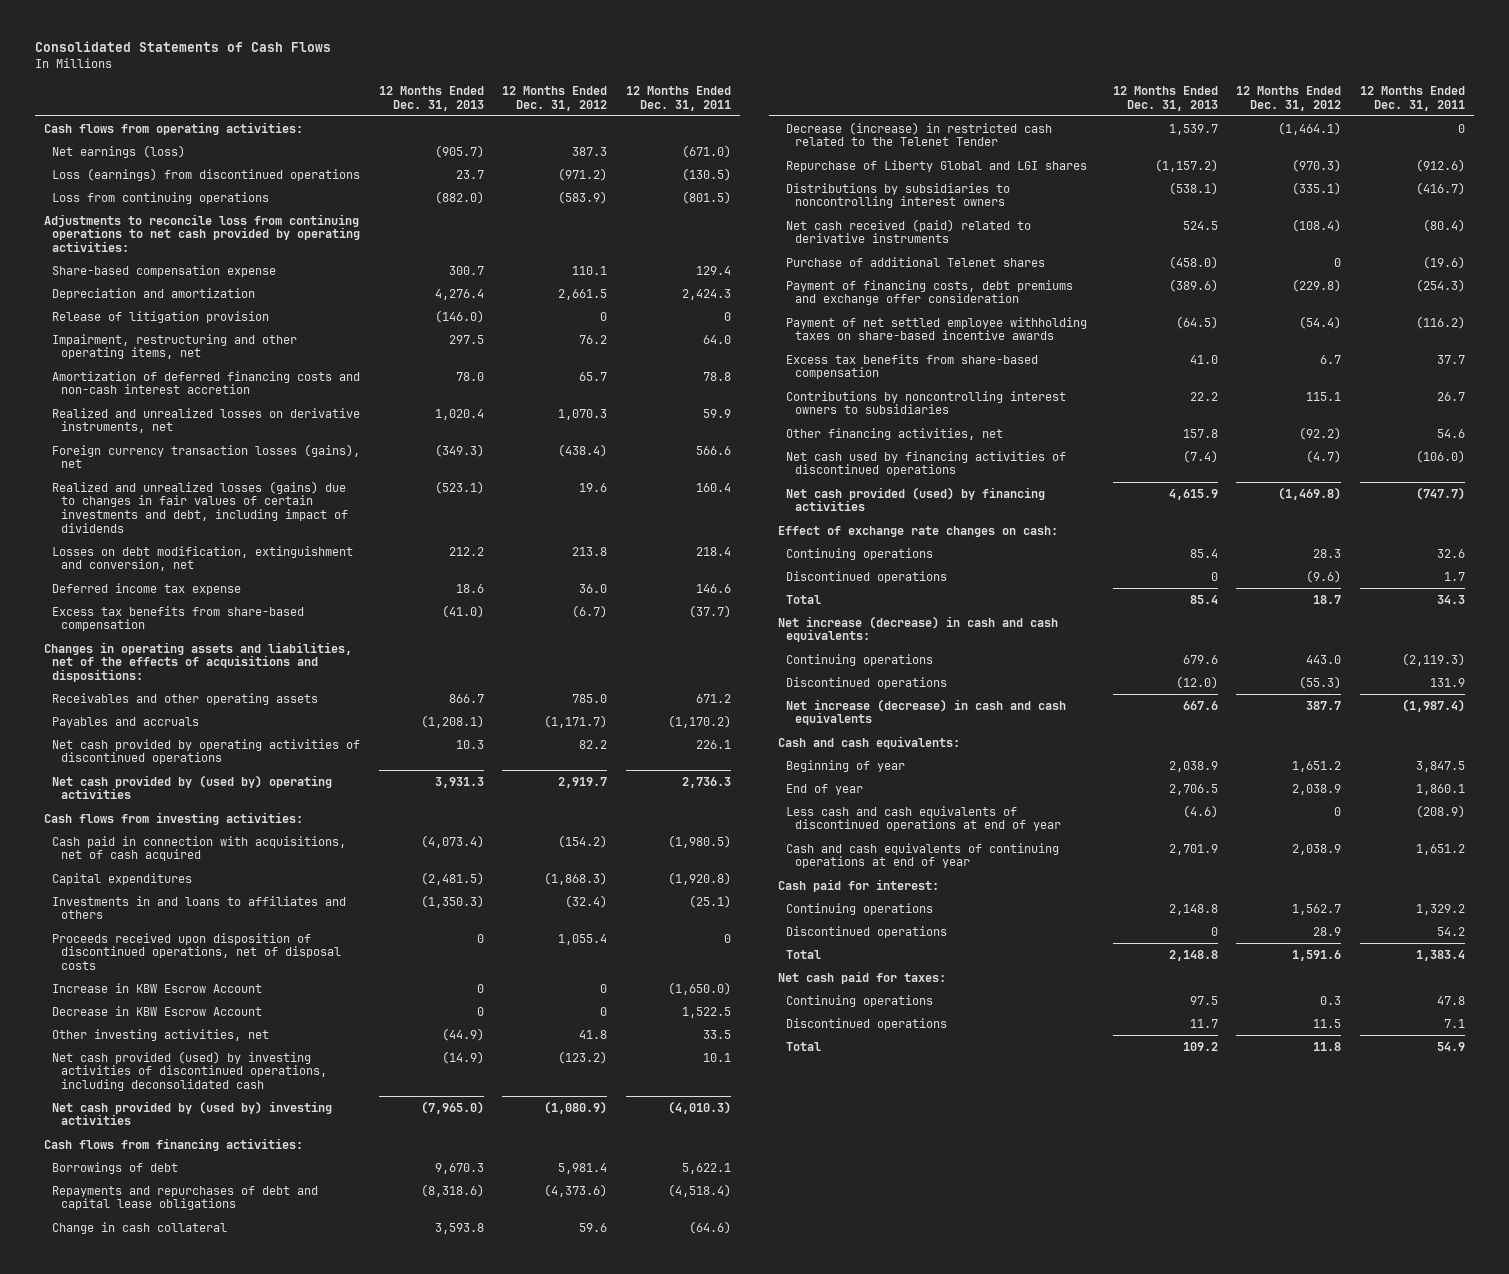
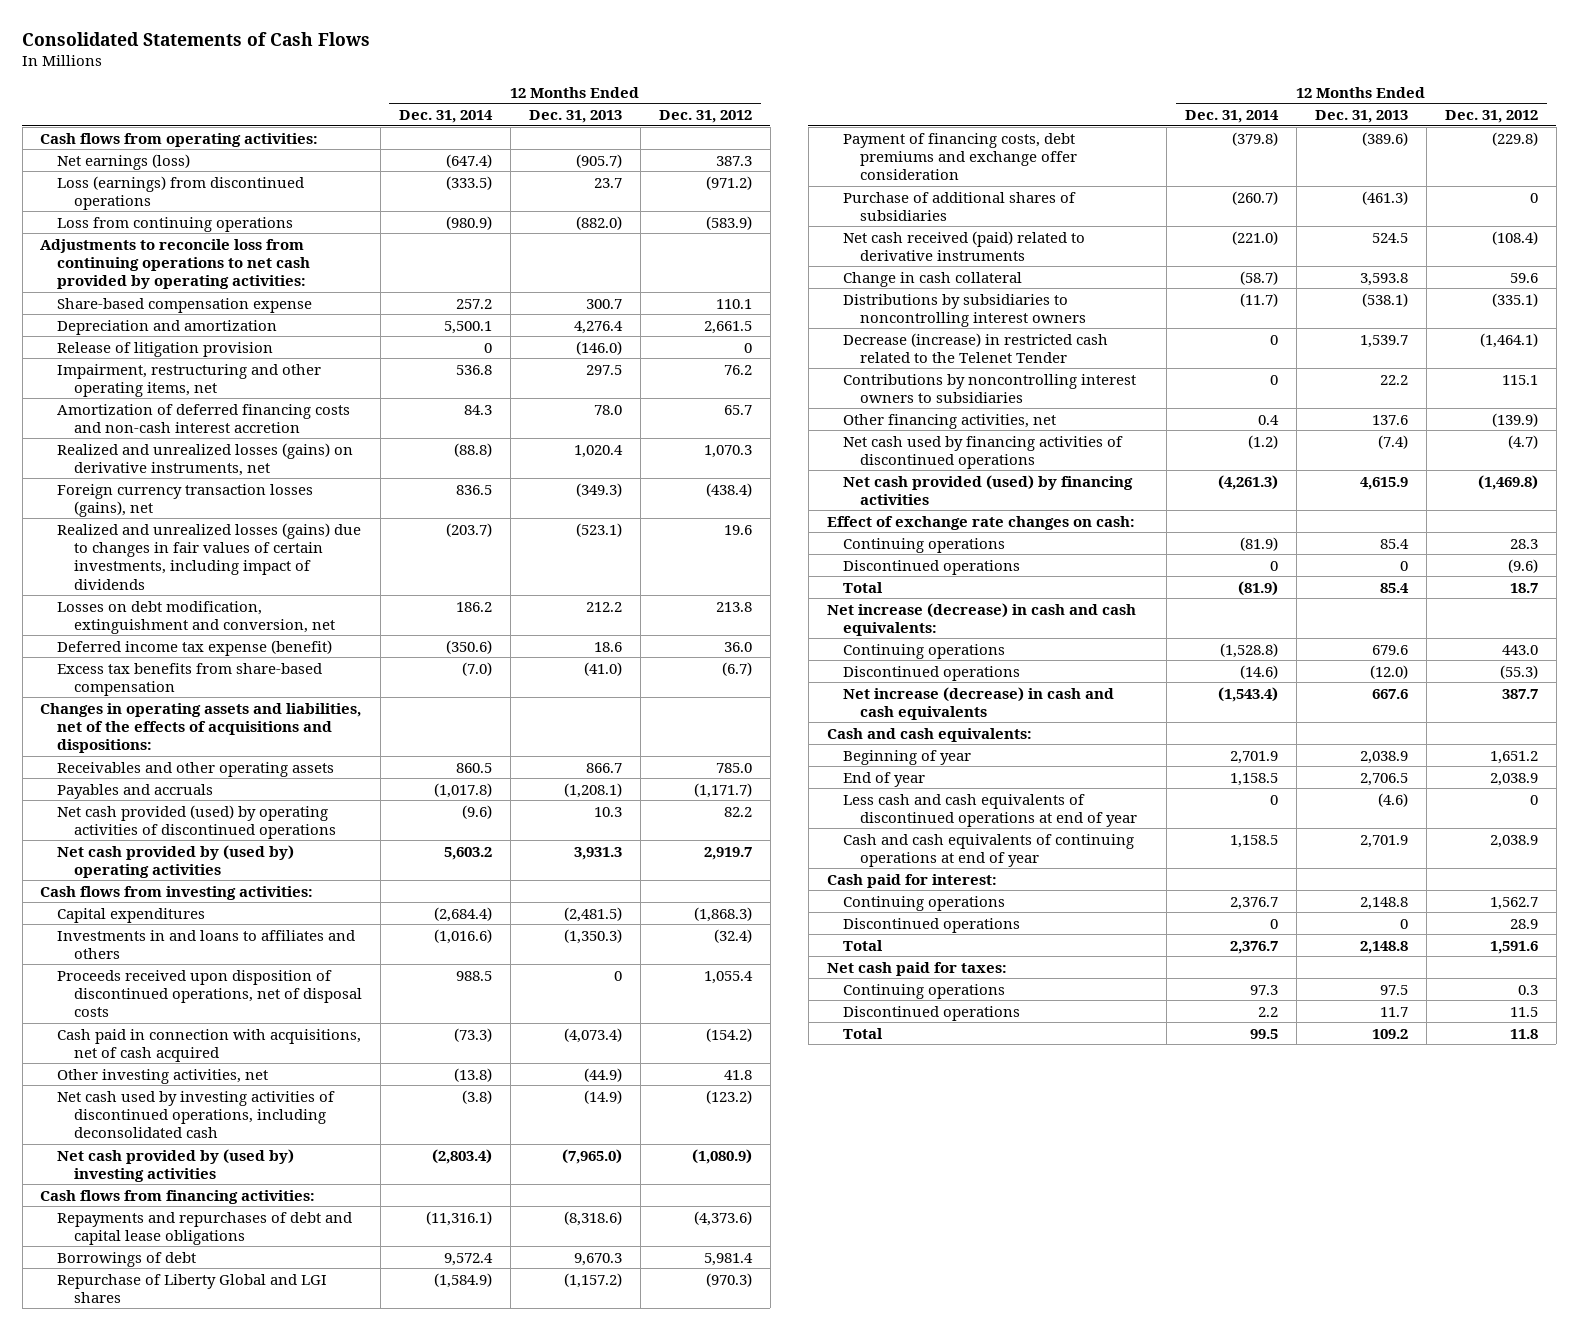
[625,85,731,111] 12 Months Ended Dec. 31, 2011 -> none
none -> [398,110,493,124] Dec. 31, 2014
[52,407,361,434] Realized and unrealized losses on derivative instruments, net -> [57,442,354,476] Realized and unrealized losses (gains) on derivative instruments, net
[52,480,348,534] Realized and unrealized losses (gains) due to changes in fair values of certain investments and debt, including impact of dividends -> [57,522,362,590] Realized and unrealized losses (gains) due to changes in fair values of certain investments, including impact of dividends
[52,582,242,595] Deferred income tax expense -> [57,639,333,656] Deferred income tax expense (benefit)
[52,738,361,765] Net cash provided by operating activities of discontinued operations -> [57,804,336,839] Net cash provided (used) by operating activities of discontinued operations
[52,982,263,993] Increase in KBW Escrow Account -> none
[52,1005,263,1016] Decrease in KBW Escrow Account -> none
[52,835,347,862] Cash paid in connection with acquisitions, net of cash acquired -> [57,1028,362,1062] Cash paid in connection with acquisitions, net of cash acquired
[52,1050,327,1092] Net cash provided (used) by investing activities of discontinued operations, including deconsolidated cash -> [57,1090,336,1139] Net cash used by investing activities of discontinued operations, including deconsolidated cash
[52,1161,179,1174] Borrowings of debt -> [57,1251,197,1267] Borrowings of debt
[786,256,1046,267] Purchase of additional Telenet shares -> none
[786,316,1088,341] Payment of net settled employee withholding taxes on share-based incentive awards -> none
[786,353,1039,380] Excess tax benefits from share-based compensation -> none
none -> [843,191,1077,221] Purchase of additional shares of subsidiaries
[786,218,1032,244] Net cash received (paid) related to derivative instruments -> [843,230,1086,261] Net cash received (paid) related to derivative instruments
[52,1221,228,1234] Change in cash collateral -> [843,271,1023,287] Change in cash collateral
[786,182,1011,209] Distributions by subsidiaries to noncontrolling interest owners -> [843,293,1086,327] Distributions by subsidiaries to noncontrolling interest owners
[786,121,1053,147] Decrease (increase) in restricted cash related to the Telenet Tender -> [843,332,1109,363] Decrease (increase) in restricted cash related to the Telenet Tender
[1182,428,1218,438] 157.8 -> [1371,414,1408,425] 137.6
[1299,426,1342,440] (92.2) -> [1491,412,1538,427] (139.9)

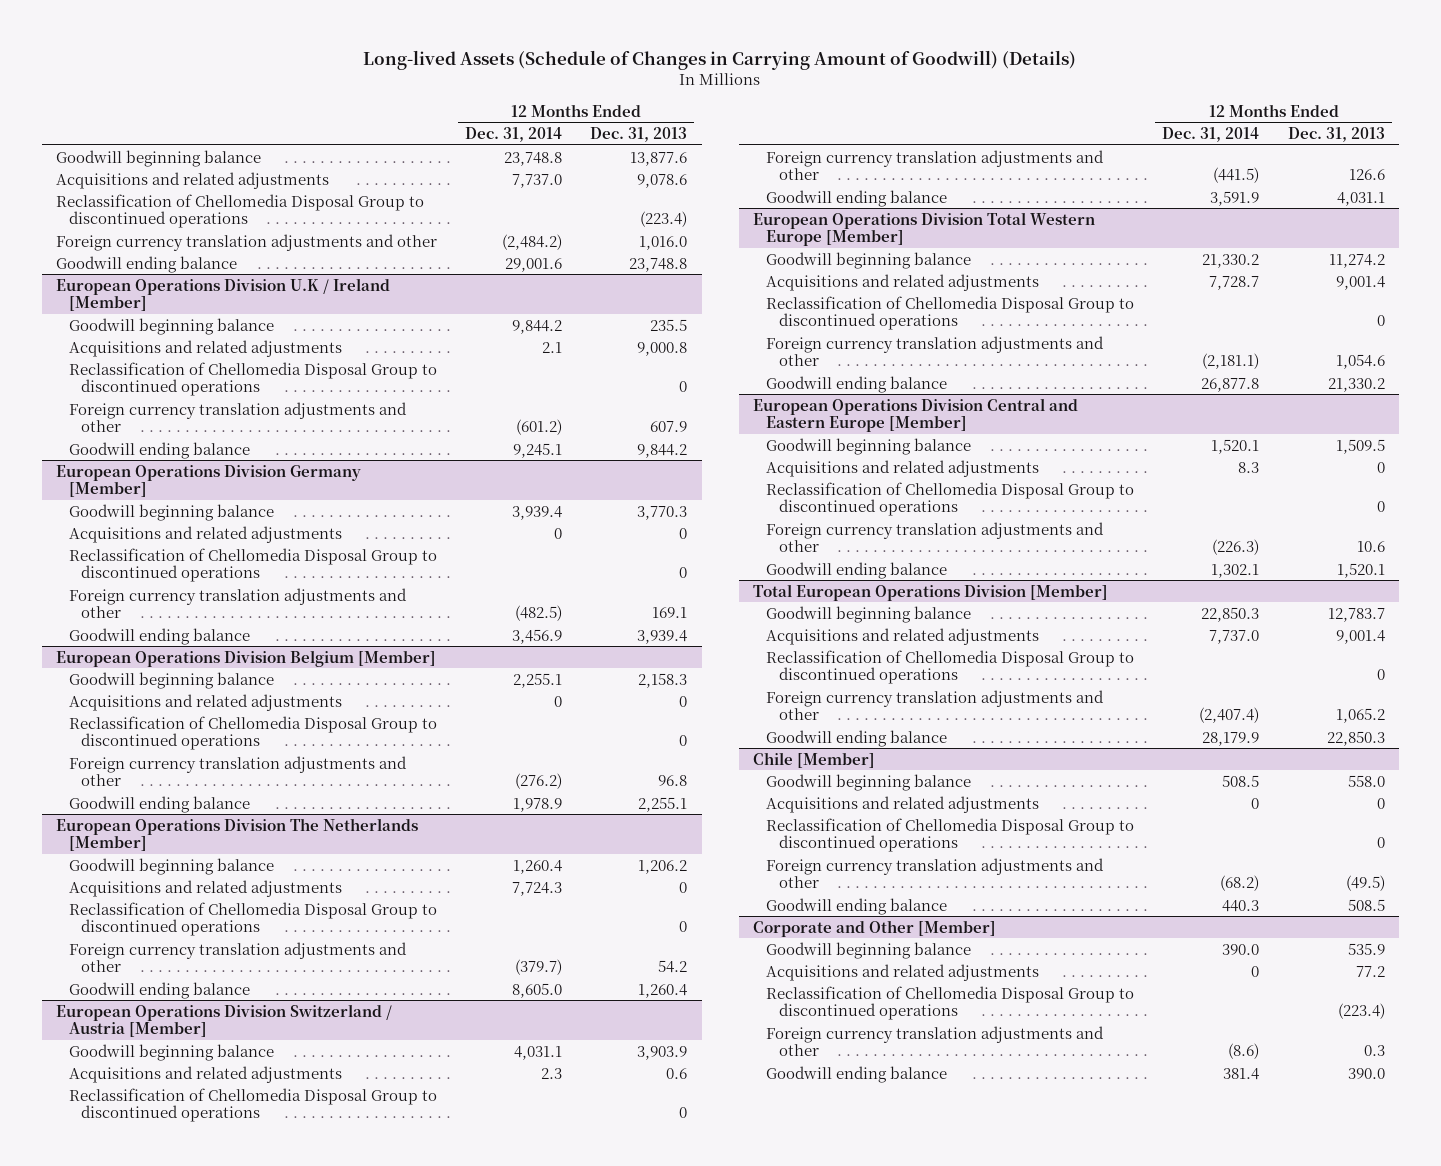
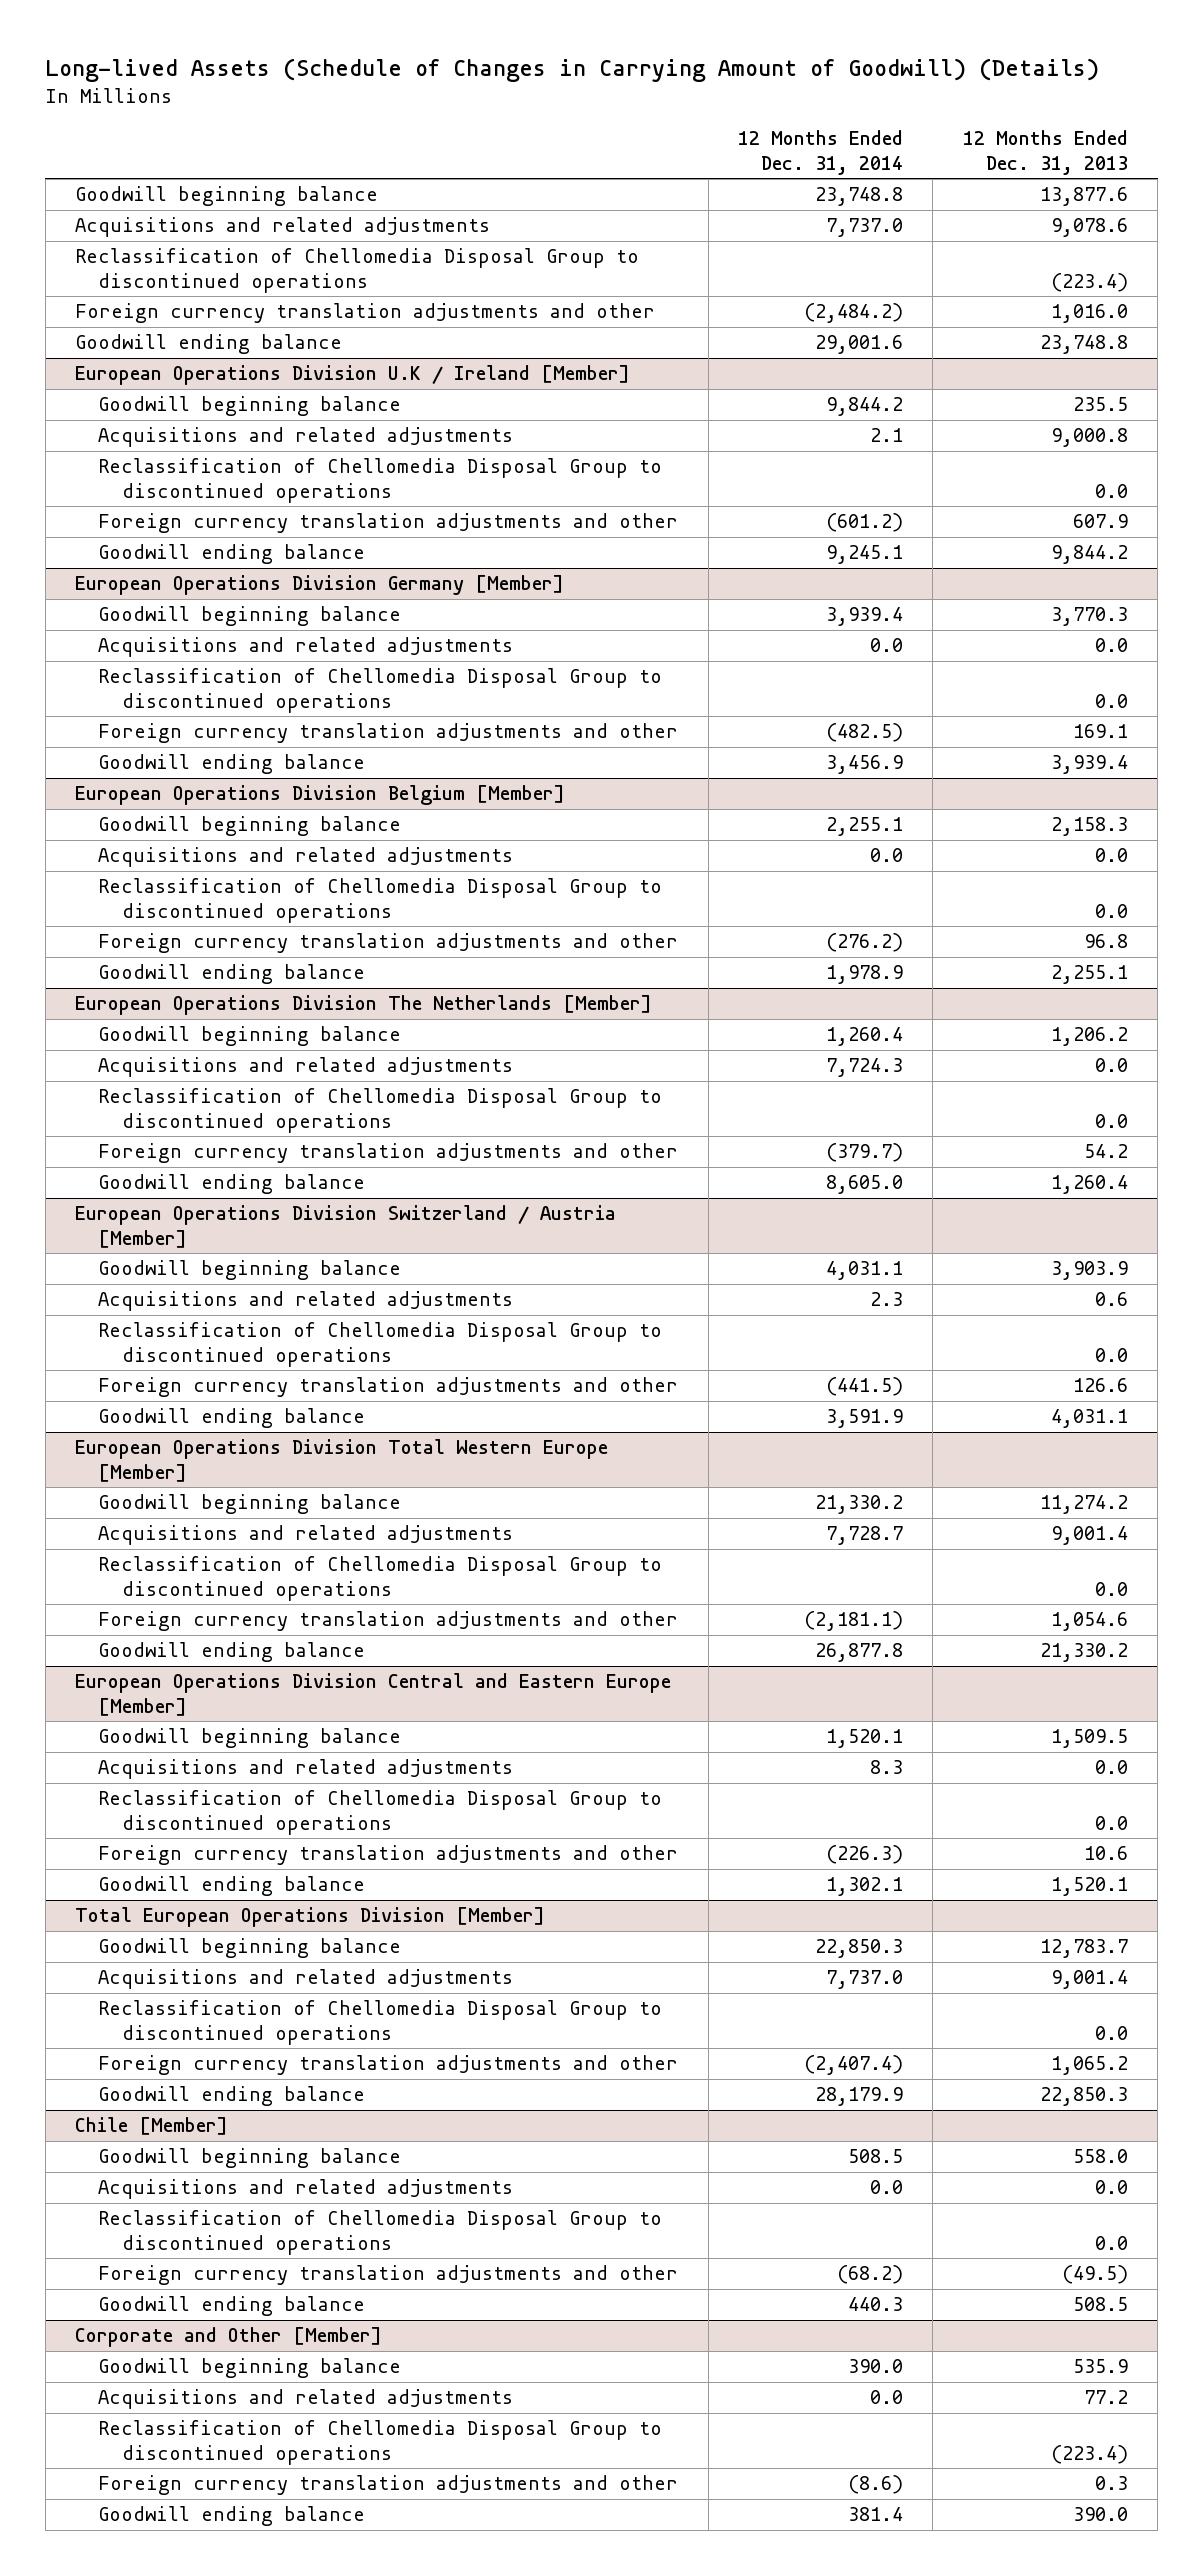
[679,381,688,393] 0 -> [1094,483,1128,498] 0.0
[554,527,563,539] 0 -> [870,638,904,653] 0.0
[679,527,688,539] 0 -> [1094,638,1128,653] 0.0
[679,567,688,579] 0 -> [1094,693,1128,708] 0.0
[554,695,563,707] 0 -> [870,848,904,863] 0.0
[679,695,688,707] 0 -> [1094,848,1128,863] 0.0
[679,735,688,747] 0 -> [1094,903,1128,918] 0.0
[679,881,688,893] 0 -> [1094,1058,1128,1073] 0.0
[679,921,688,933] 0 -> [1094,1113,1128,1128] 0.0
[679,1107,688,1119] 0 -> [1094,1347,1128,1362] 0.0
[1376,315,1385,327] 0 -> [1094,1581,1128,1596] 0.0
[1376,461,1385,473] 0 -> [1094,1760,1128,1775] 0.0
[1376,501,1385,513] 0 -> [1094,1815,1128,1830] 0.0
[1376,669,1385,681] 0 -> [1094,2025,1128,2040] 0.0
[1251,797,1260,809] 0 -> [870,2180,904,2195] 0.0
[1376,797,1385,809] 0 -> [1094,2180,1128,2195] 0.0
[1376,837,1385,849] 0 -> [1094,2235,1128,2250] 0.0
[1251,965,1260,977] 0 -> [870,2390,904,2405] 0.0

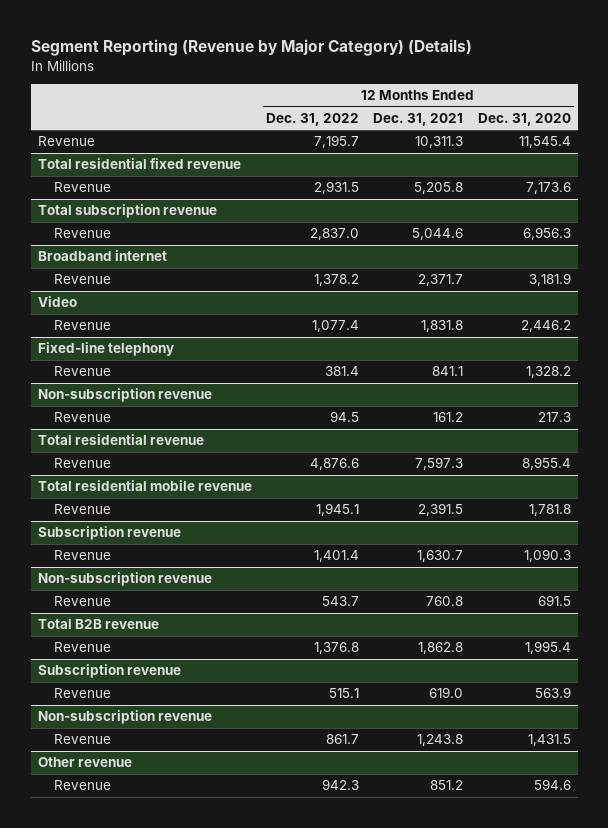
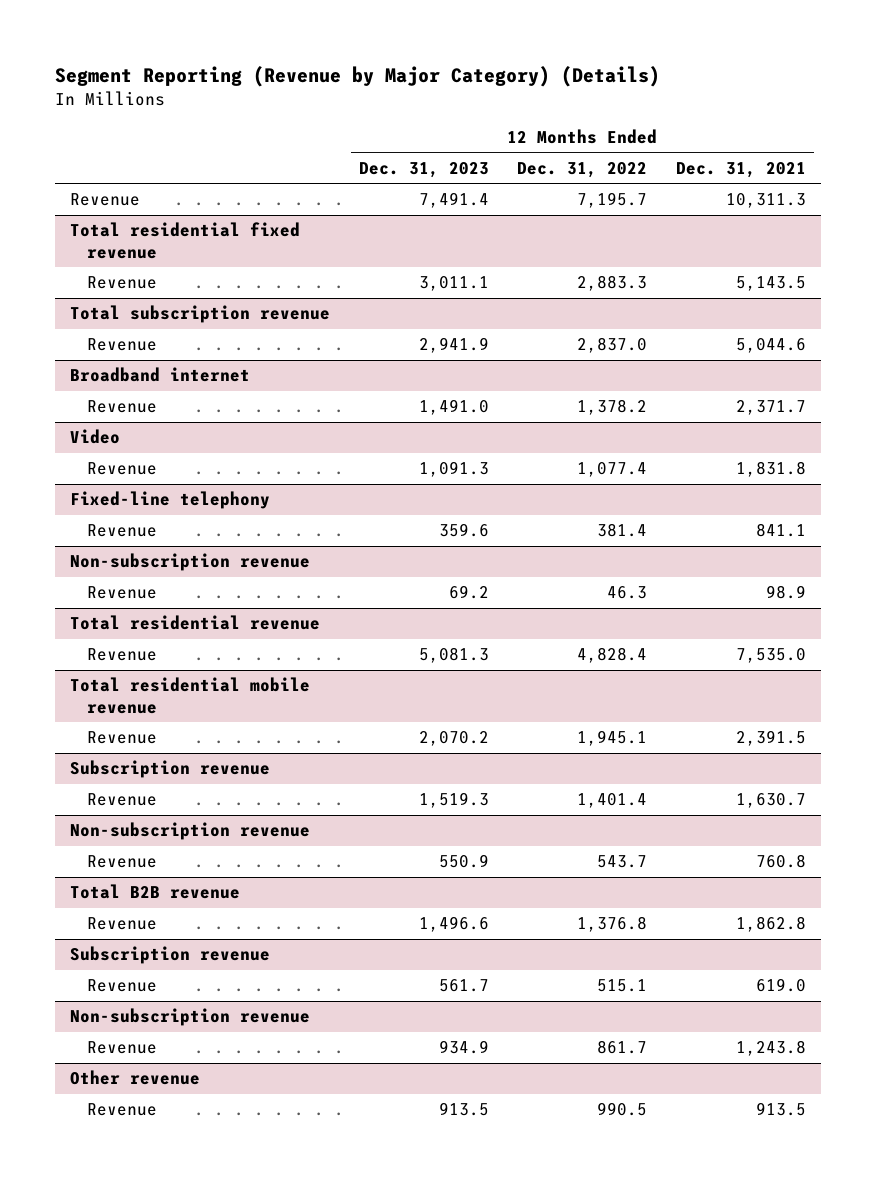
[477,112,571,126] Dec. 31, 2020 -> none
none -> [358,161,489,178] Dec. 31, 2023
[314,181,360,195] 2,931.5 -> [577,275,648,292] 2,883.3
[414,182,464,195] 5,205.8 -> [736,276,807,292] 5,143.5
[330,411,360,423] 94.5 -> [607,586,648,600] 46.3
[433,412,464,423] 161.2 -> [766,585,807,600] 98.9
[310,458,360,471] 4,876.6 -> [577,647,648,664] 4,828.4
[415,457,464,471] 7,597.3 -> [736,648,807,664] 7,535.0
[322,779,360,791] 942.3 -> [597,1102,648,1117] 990.5
[430,780,464,791] 851.2 -> [756,1102,807,1117] 913.5

